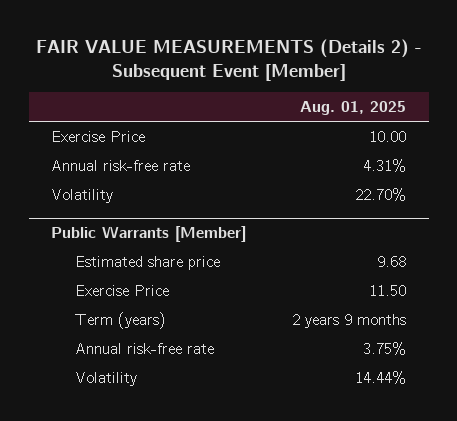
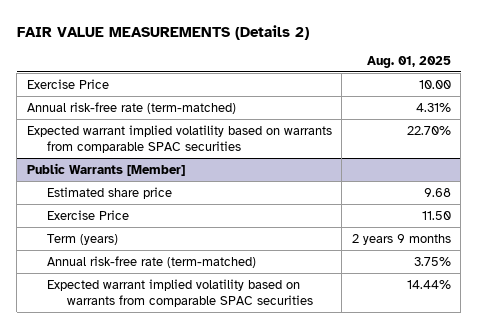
[35,38,422,81] FAIR VALUE MEASUREMENTS (Details 2) - Subsequent Event [Member] -> [16,24,309,40] FAIR VALUE MEASUREMENTS (Details 2)
[51,159,191,171] Annual risk-free rate -> [26,101,236,114] Annual risk-free rate (term-matched)
[51,188,114,203] Volatility -> [26,124,332,154] Expected warrant implied volatility based on warrants from comparable SPAC securities
[75,342,215,354] Annual risk-free rate -> [46,255,256,268] Annual risk-free rate (term-matched)
[75,371,138,386] Volatility -> [46,278,313,308] Expected warrant implied volatility based on warrants from comparable SPAC securities

